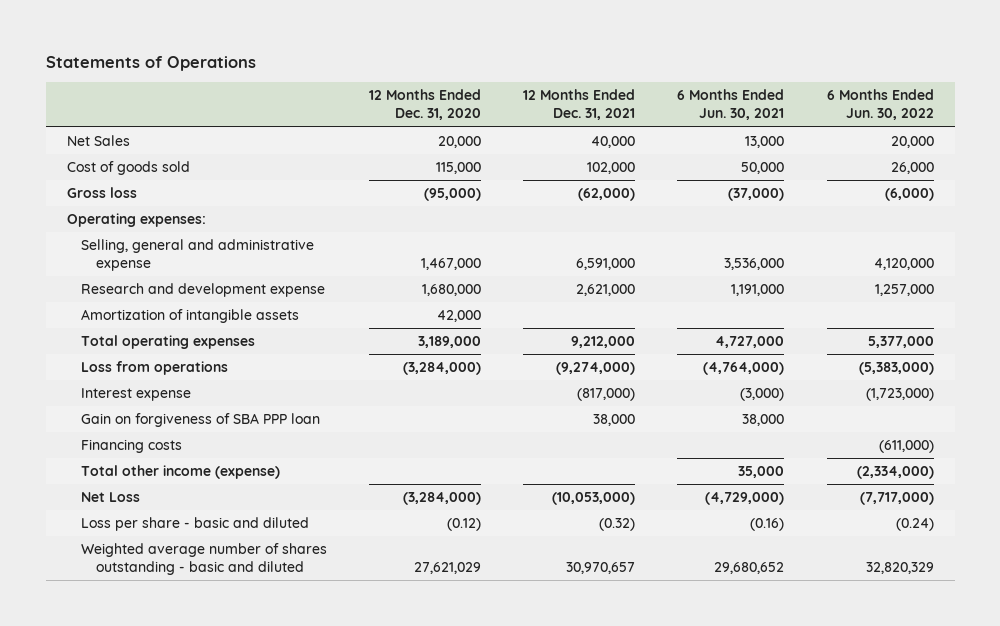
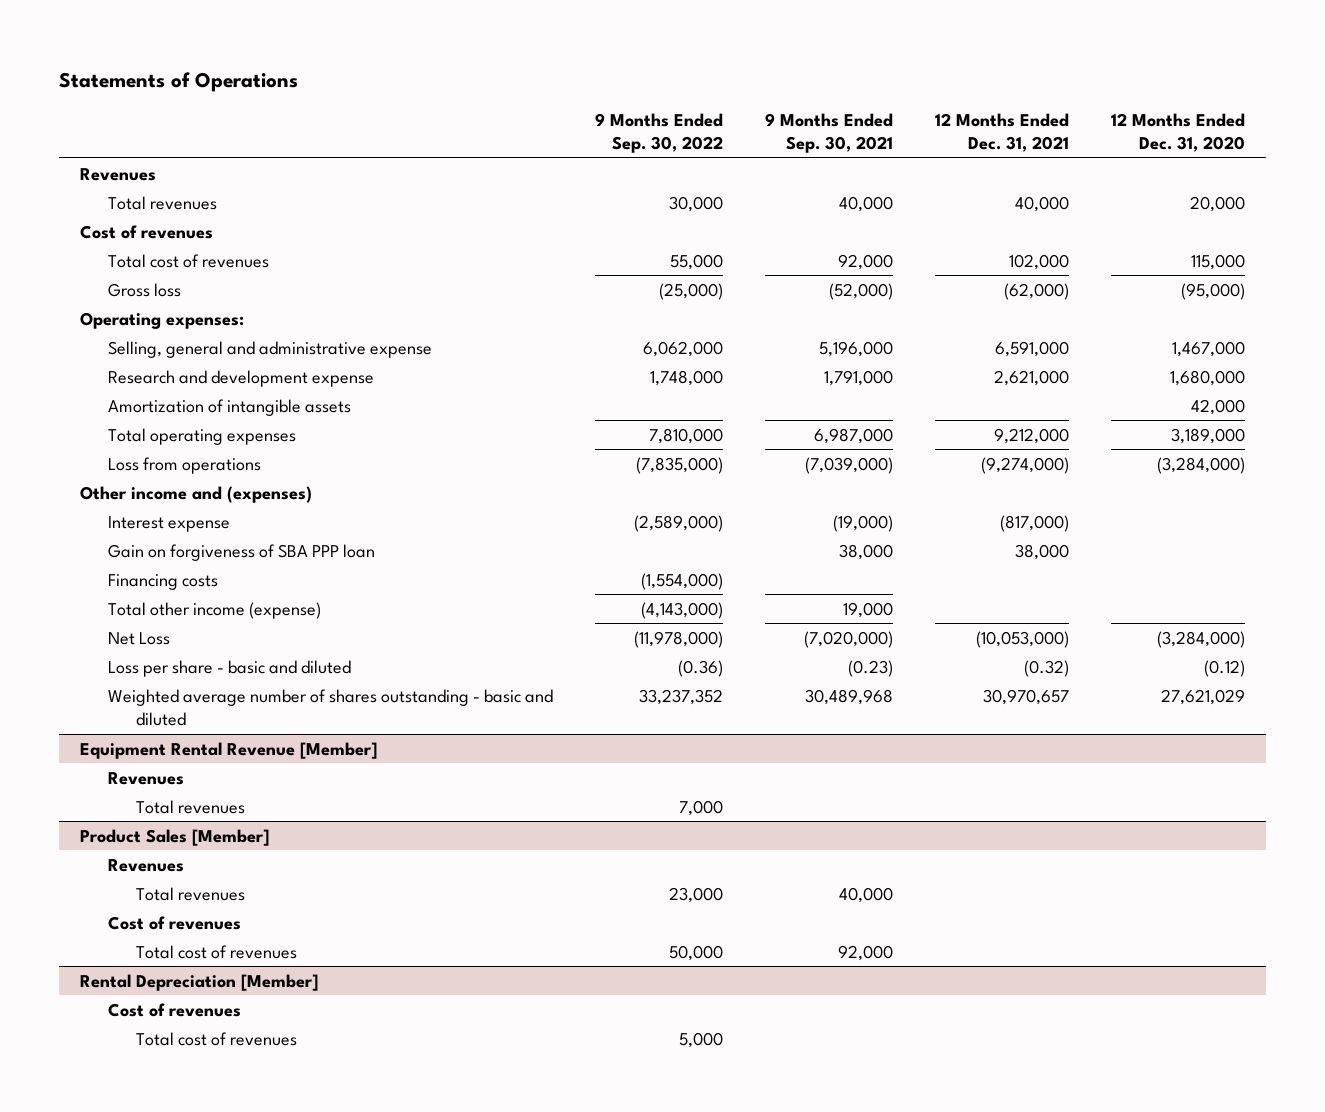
[677,89,785,121] 6 Months Ended Jun. 30, 2021 -> none
[826,89,934,121] 6 Months Ended Jun. 30, 2022 -> none
none -> [594,113,723,154] 9 Months Ended Sep. 30, 2022
none -> [765,113,894,154] 9 Months Ended Sep. 30, 2021
none -> [80,167,157,181] Revenues
[66,135,130,147] Net Sales -> [107,195,217,210] Total revenues
none -> [80,224,214,239] Cost of revenues
[66,161,190,176] Cost of goods sold -> [107,253,269,268] Total cost of revenues
none -> [80,485,313,503] Other income and (expenses)
none -> [80,741,378,759] Equipment Rental Revenue [Member]
none -> [107,771,184,785] Revenues
none -> [135,799,245,814] Total revenues
none -> [80,828,270,846] Product Sales [Member]
none -> [107,858,184,872] Revenues
none -> [135,886,245,901] Total revenues
none -> [107,915,241,930] Cost of revenues
none -> [135,944,297,959] Total cost of revenues
none -> [80,973,319,991] Rental Depreciation [Member]
none -> [107,1002,241,1017] Cost of revenues
none -> [135,1031,297,1046] Total cost of revenues

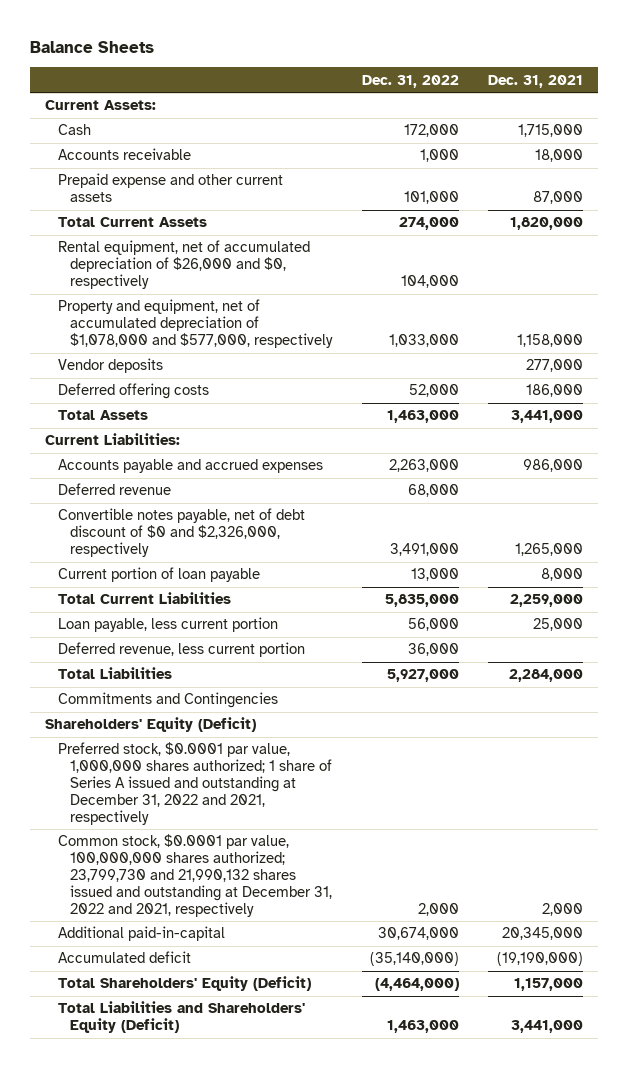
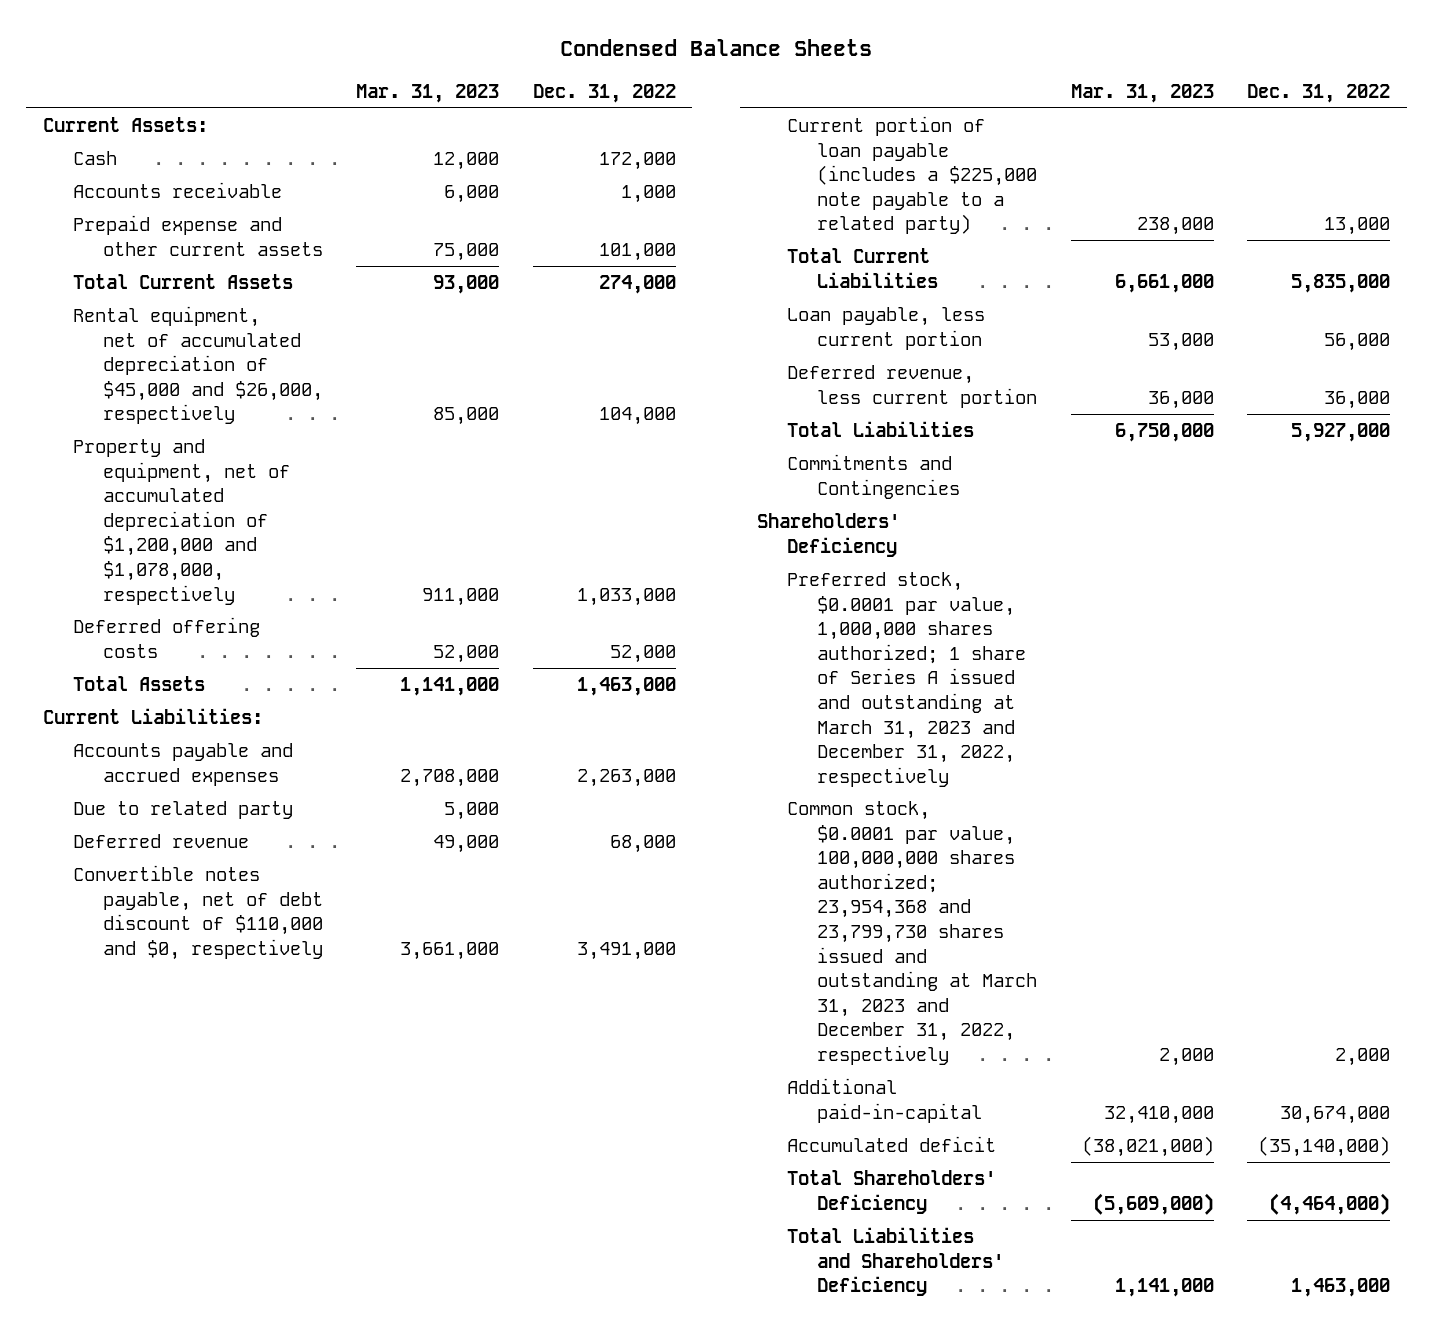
[30,40,155,53] Balance Sheets -> [560,38,873,56] Condensed Balance Sheets
[487,74,583,88] Dec. 31, 2021 -> none
none -> [356,84,500,104] Mar. 31, 2023
[57,358,163,374] Vendor deposits -> none
[57,240,310,290] Rental equipment, net of accumulated depreciation of $26,000 and $0, respectively -> [72,306,323,425] Rental equipment, net of accumulated depreciation of $45,000 and $26,000, respectively
[57,299,334,349] Property and equipment, net of accumulated depreciation of $1,078,000 and $577,000, respectively -> [72,439,290,605] Property and equipment, net of accumulated depreciation of $1,200,000 and $1,078,000, respectively
none -> [72,801,293,820] Due to related party
[57,508,305,558] Convertible notes payable, net of debt discount of $0 and $2,326,000, respectively -> [72,865,323,960] Convertible notes payable, net of debt discount of $110,000 and $0, respectively
[57,567,260,583] Current portion of loan payable -> [787,116,1038,235] Current portion of loan payable (includes a $225,000 note payable to a related party)
[44,717,256,733] Shareholders' Equity (Deficit) -> [757,513,901,557] Shareholders' Deficiency
[57,742,333,825] Preferred stock, $0.0001 par value, 1,000,000 shares authorized; 1 share of Series A issued and outstanding at December 31, 2022 and 2021, respectively -> [787,572,1027,787] Preferred stock, $0.0001 par value, 1,000,000 shares authorized; 1 share of Series A issued and outstanding at March 31, 2023 and December 31, 2022, respectively
[57,834,333,917] Common stock, $0.0001 par value, 100,000,000 shares authorized; 23,799,730 and 21,990,132 shares issued and outstanding at December 31, 2022 and 2021, respectively -> [787,801,1038,1065] Common stock, $0.0001 par value, 100,000,000 shares authorized; 23,954,368 and 23,799,730 shares issued and outstanding at March 31, 2023 and December 31, 2022, respectively
[57,976,311,992] Total Shareholders' Equity (Deficit) -> [787,1170,997,1214] Total Shareholders' Deficiency
[57,1001,305,1034] Total Liabilities and Shareholders' Equity (Deficit) -> [787,1227,1005,1297] Total Liabilities and Shareholders' Deficiency

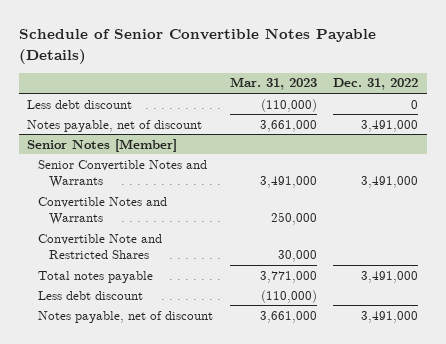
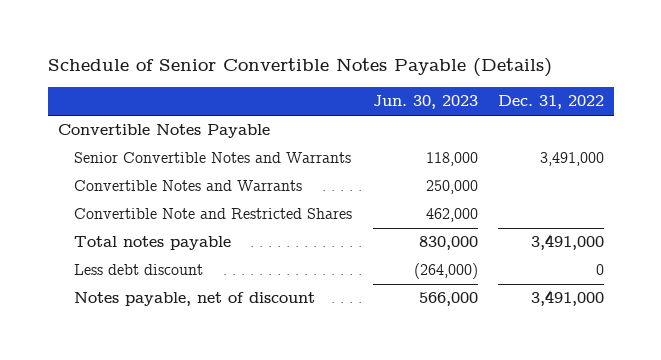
[229,77,317,91] Mar. 31, 2023 -> none
none -> [372,95,478,110] Jun. 30, 2023
[27,119,203,132] Notes payable, net of discount -> none
[27,138,178,152] Senior Notes [Member] -> none
none -> [57,124,270,139] Convertible Notes Payable
[38,290,144,300] Less debt discount -> none
[27,99,133,109] Less debt discount -> [74,264,204,276] Less debt discount

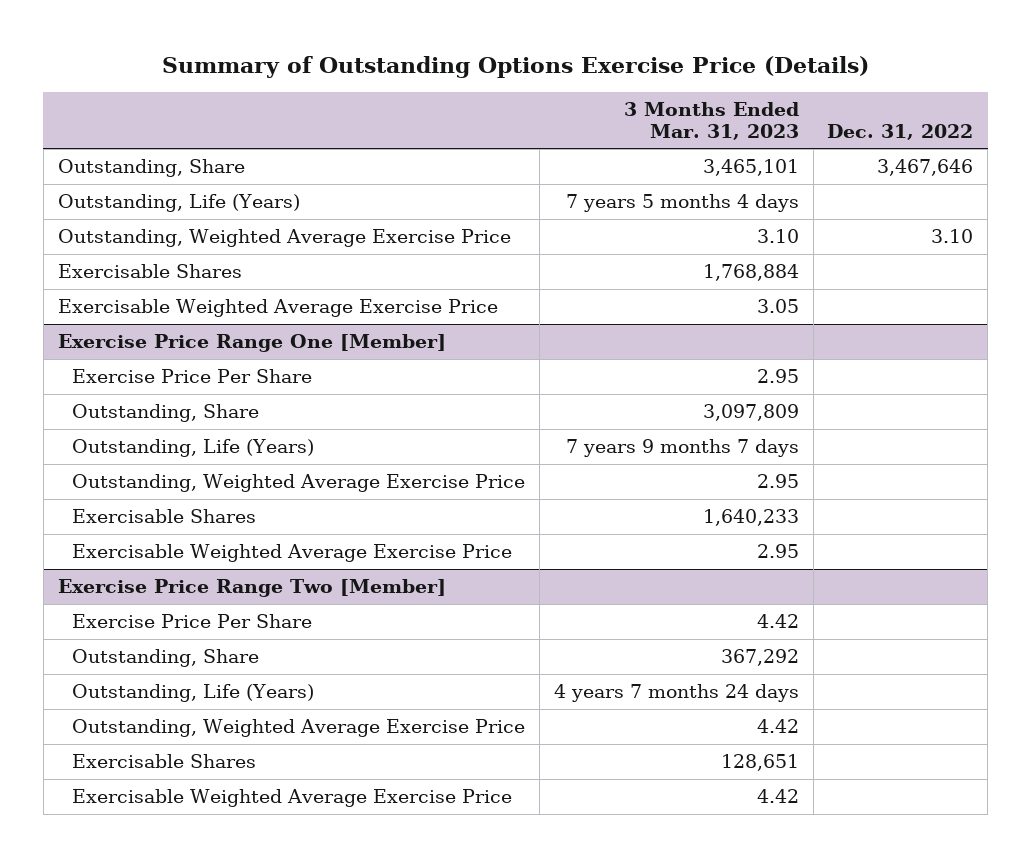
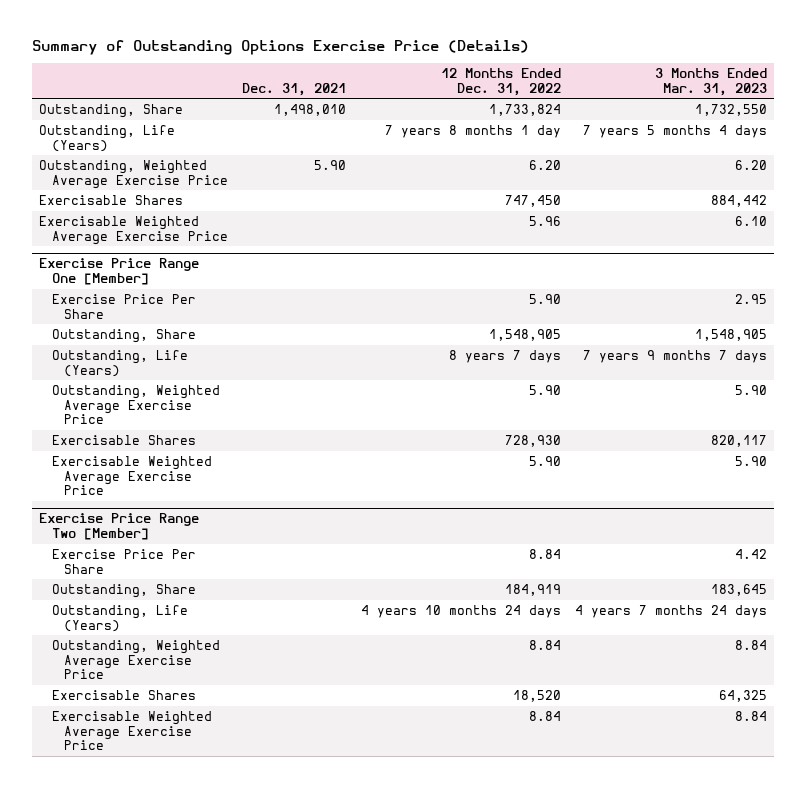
[827,123,974,140] Dec. 31, 2022 -> none
none -> [242,82,347,96] Dec. 31, 2021
none -> [440,68,561,96] 12 Months Ended Dec. 31, 2022
[702,159,799,177] 3,465,101 -> [695,104,768,117] 1,732,550
[756,229,799,244] 3.10 -> [735,160,768,171] 6.20
[702,264,799,282] 1,768,884 -> [711,195,768,208] 884,442
[756,299,799,314] 3.05 -> [735,216,768,227] 6.10
[702,404,799,422] 3,097,809 -> [695,329,768,342] 1,548,905
[756,474,799,489] 2.95 -> [735,385,768,396] 5.90
[702,509,799,527] 1,640,233 -> [711,435,768,448] 820,117
[756,544,799,559] 2.95 -> [735,456,768,467] 5.90
[720,649,799,667] 367,292 -> [711,584,768,597] 183,645
[756,719,799,734] 4.42 -> [735,640,768,651] 8.84
[720,754,799,772] 128,651 -> [719,690,768,703] 64,325
[756,789,799,804] 4.42 -> [735,711,768,722] 8.84

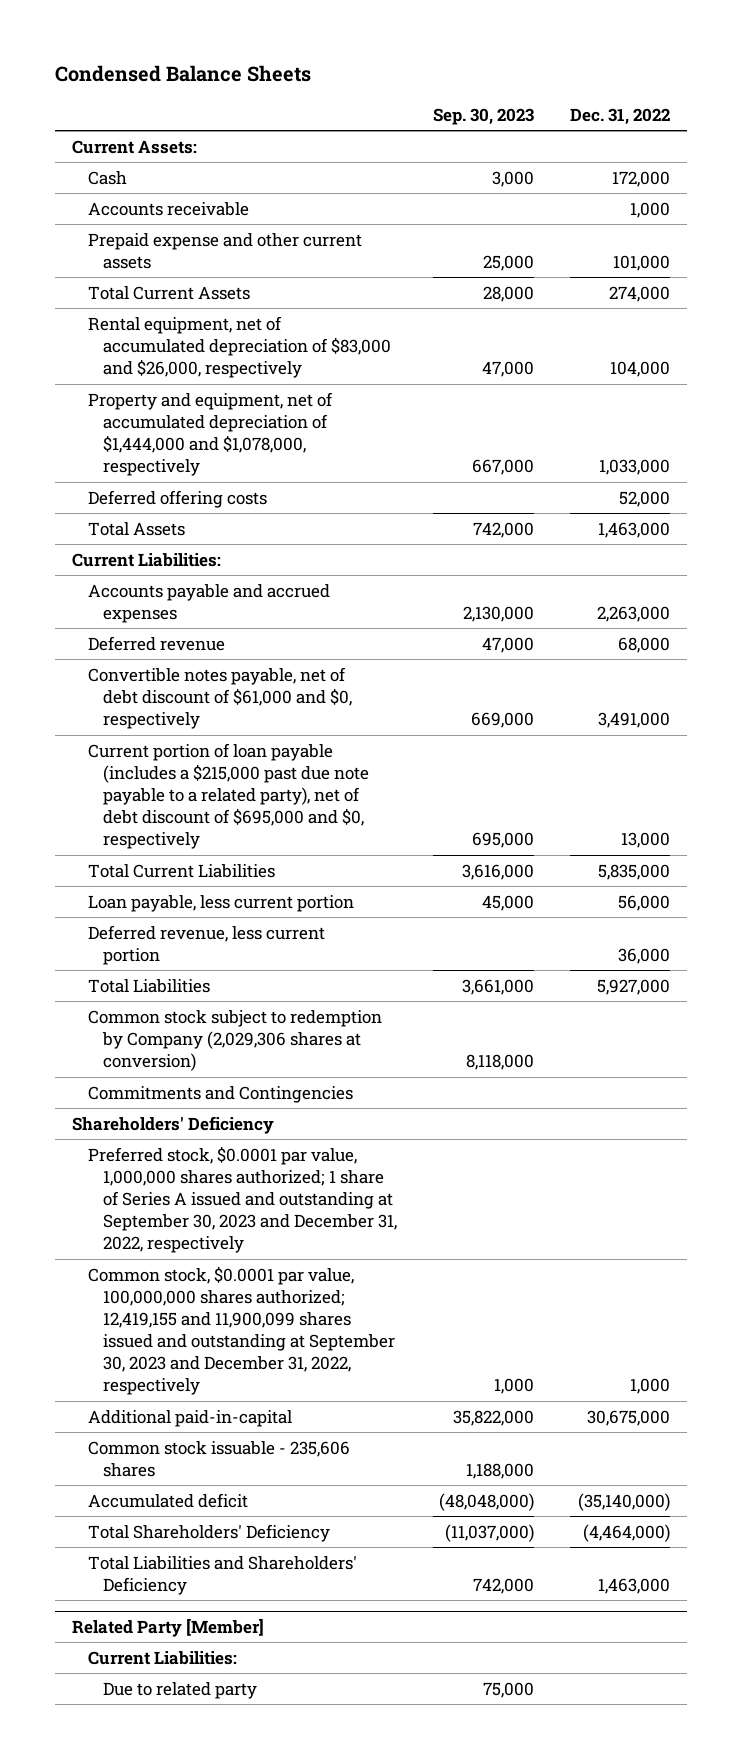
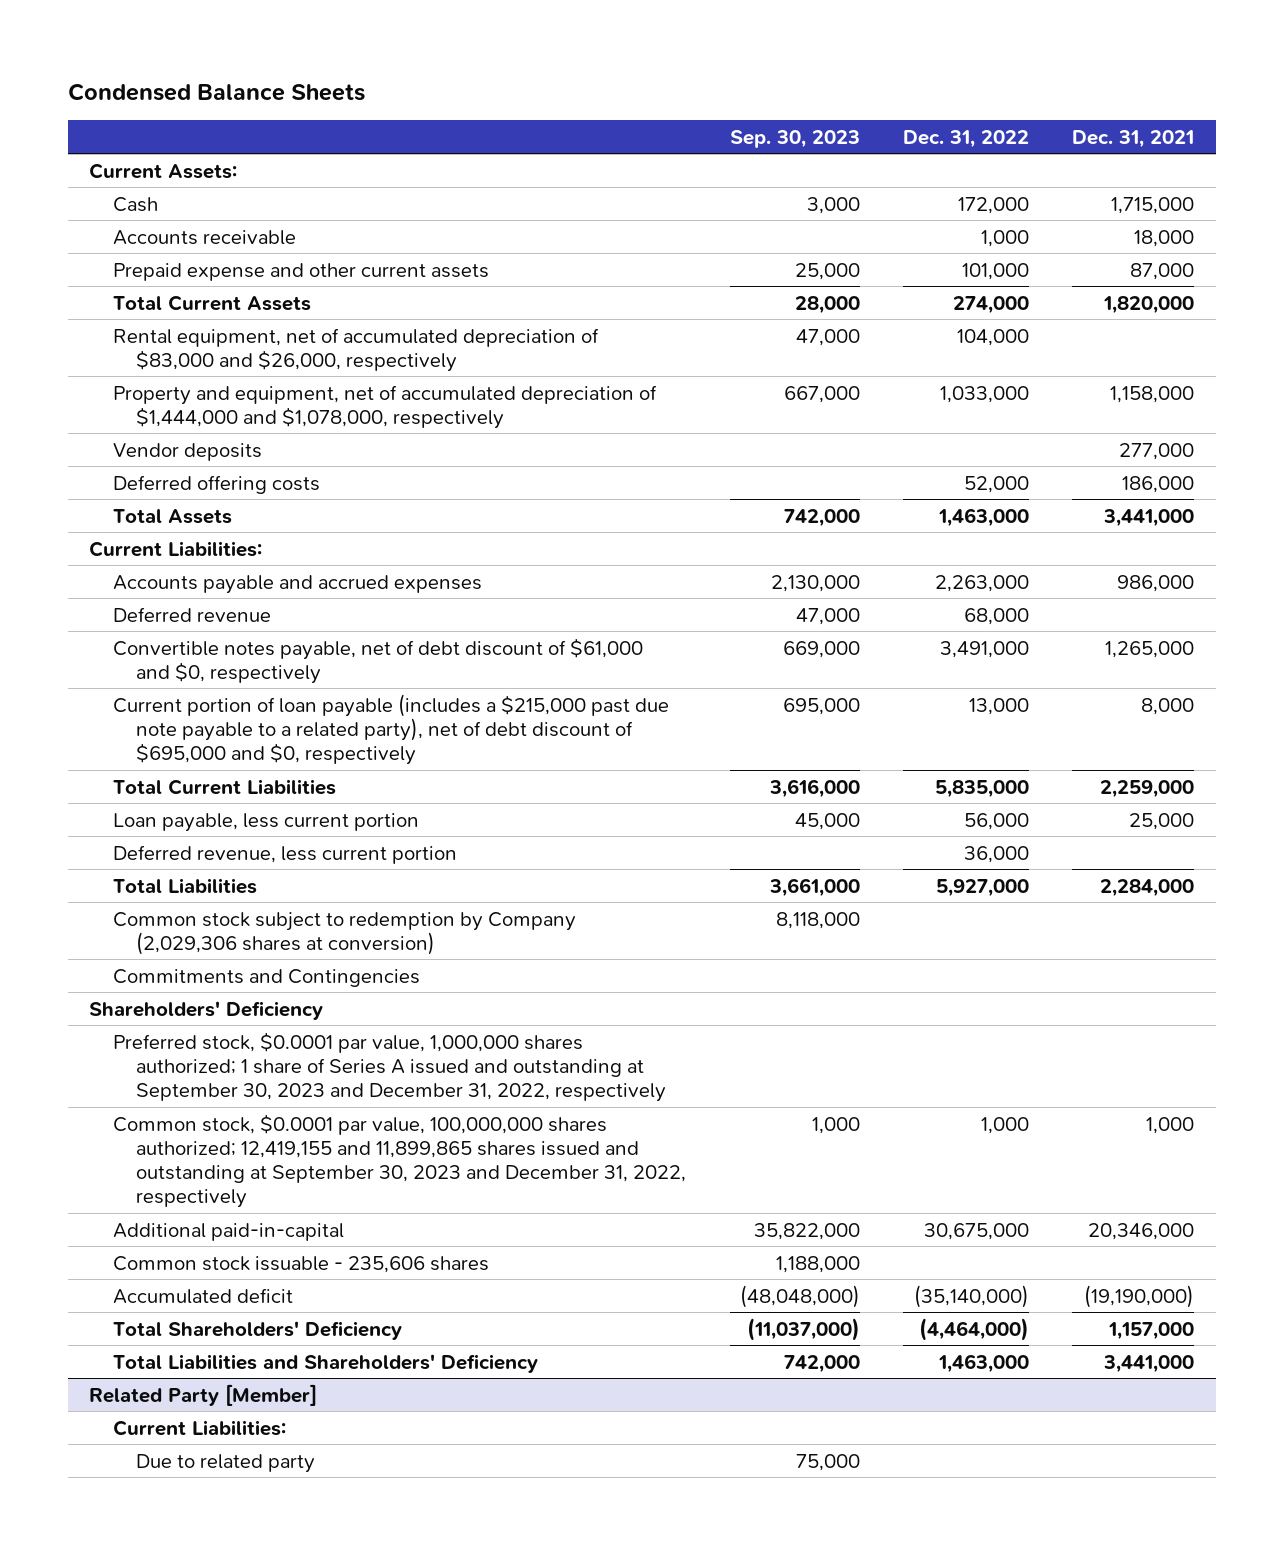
none -> [1072,129,1195,148] Dec. 31, 2021
none -> [112,442,262,461] Vendor deposits
[87,1265,396,1396] Common stock, $0.0001 par value, 100,000,000 shares authorized; 12,419,155 and 11,900,099 shares issued and outstanding at September 30, 2023 and December 31, 2022, respectively -> [112,1113,687,1209] Common stock, $0.0001 par value, 100,000,000 shares authorized; 12,419,155 and 11,899,865 shares issued and outstanding at September 30, 2023 and December 31, 2022, respectively

